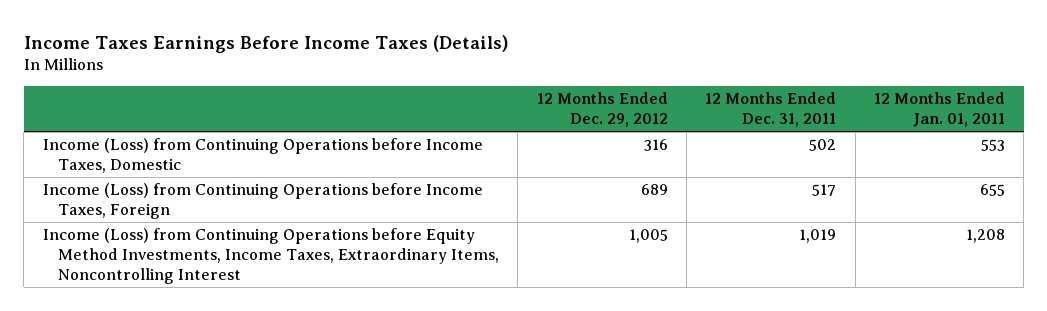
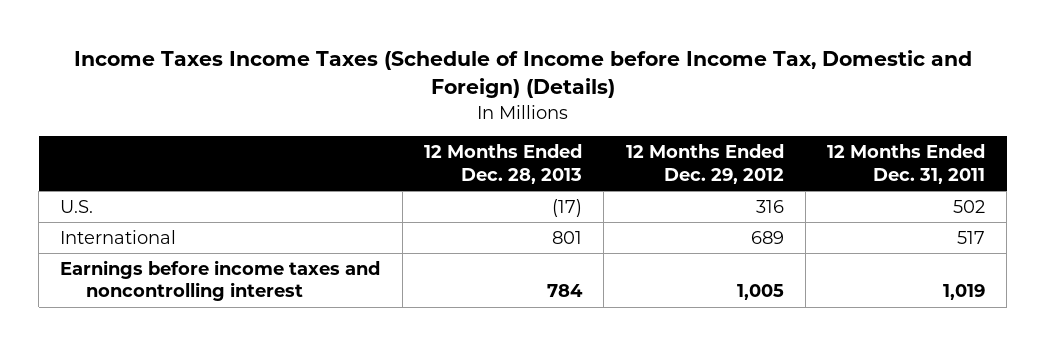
[23,34,509,53] Income Taxes Earnings Before Income Taxes (Details) -> [73,50,972,99] Income Taxes Income Taxes (Schedule of Income before Income Tax, Domestic and Foreign) (Details)
[873,92,1005,127] 12 Months Ended Jan. 01, 2011 -> none
none -> [423,144,582,184] 12 Months Ended Dec. 28, 2013
[42,138,483,174] Income (Loss) from Continuing Operations before Income Taxes, Domestic -> [60,199,94,213] U.S.
[42,183,483,220] Income (Loss) from Continuing Operations before Income Taxes, Foreign -> [60,229,177,244] International
[42,228,499,284] Income (Loss) from Continuing Operations before Equity Method Investments, Income Taxes, Extraordinary Items, Noncontrolling Interest -> [60,259,381,302] Earnings before income taxes and noncontrolling interest

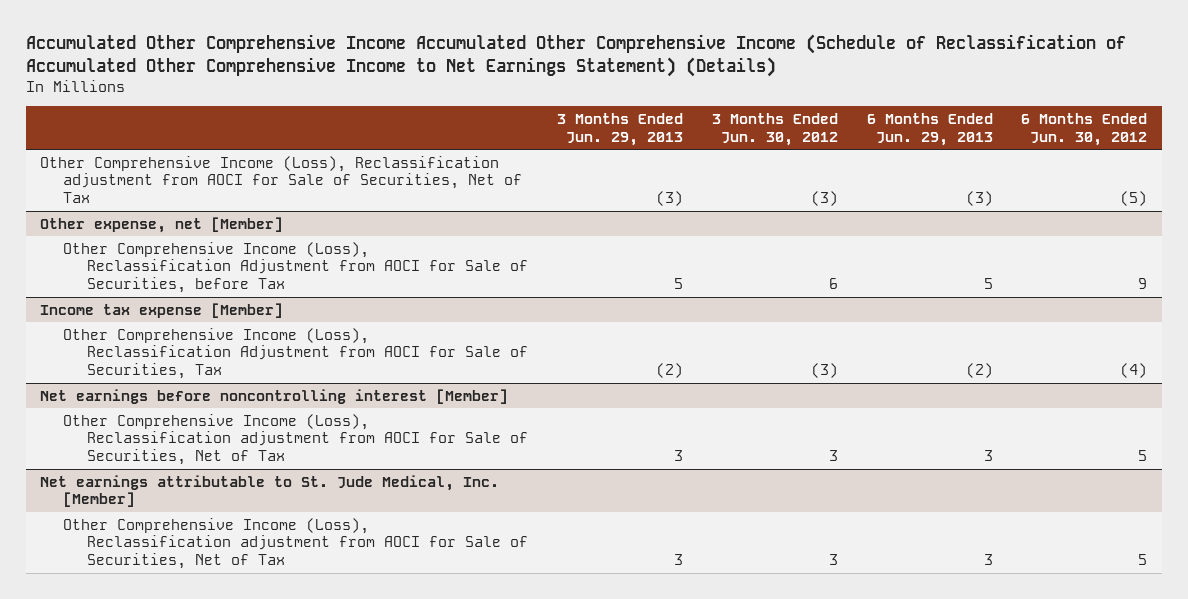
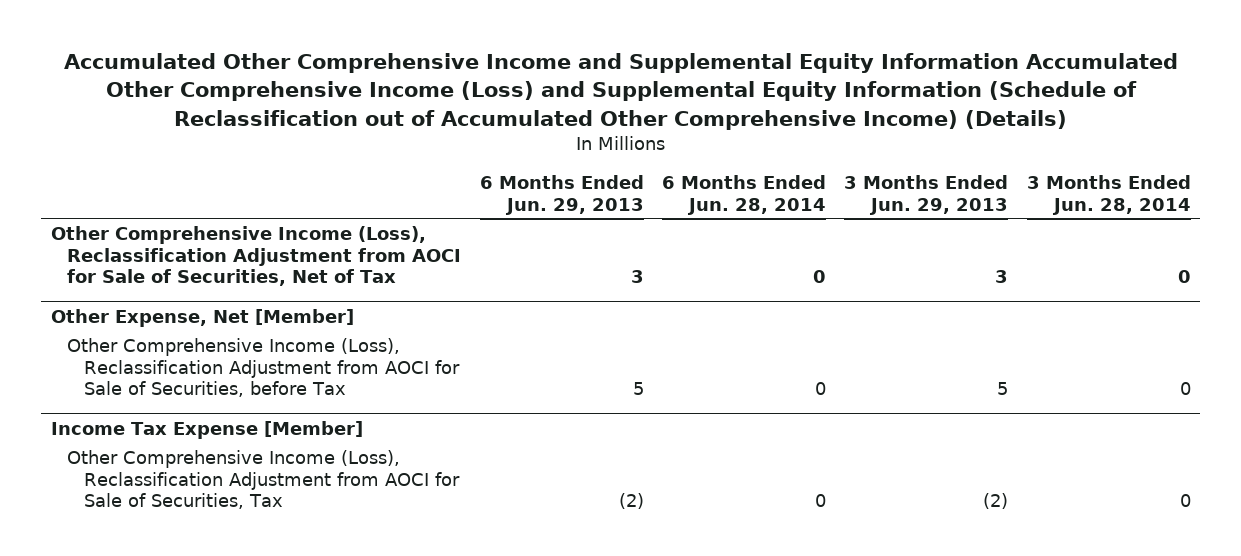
[25,33,1126,77] Accumulated Other Comprehensive Income Accumulated Other Comprehensive Income (Schedule of Reclassification of Accumulated Other Comprehensive Income to Net Earnings Statement) (Details) -> [63,53,1178,130] Accumulated Other Comprehensive Income and Supplemental Equity Information Accumulated Other Comprehensive Income (Loss) and Supplemental Equity Information (Schedule of Reclassification out of Accumulated Other Comprehensive Income) (Details)
[711,113,838,146] 3 Months Ended Jun. 30, 2012 -> none
[1021,113,1148,146] 6 Months Ended Jun. 30, 2012 -> none
none -> [661,175,826,215] 6 Months Ended Jun. 28, 2014
none -> [1026,175,1191,215] 3 Months Ended Jun. 28, 2014
[40,155,523,204] Other Comprehensive Income (Loss), Reclassification adjustment from AOCI for Sale of Securities, Net of Tax -> [50,225,462,287] Other Comprehensive Income (Loss), Reclassification Adjustment from AOCI for Sale of Securities, Net of Tax
[655,191,683,207] (3) -> [995,270,1009,284] 3
[965,191,993,207] (3) -> [630,270,644,284] 3
[40,216,284,233] Other expense, net [Member] -> [50,308,354,327] Other Expense, Net [Member]
[40,302,284,318] Income tax expense [Member] -> [50,420,363,439] Income Tax Expense [Member]
[40,388,509,404] Net earnings before noncontrolling interest [Member] -> none
[63,413,528,466] Other Comprehensive Income (Loss), Reclassification adjustment from AOCI for Sale of Securities, Net of Tax -> none
[40,474,500,508] Net earnings attributable to St. Jude Medical, Inc. [Member] -> none
[63,517,528,570] Other Comprehensive Income (Loss), Reclassification adjustment from AOCI for Sale of Securities, Net of Tax -> none

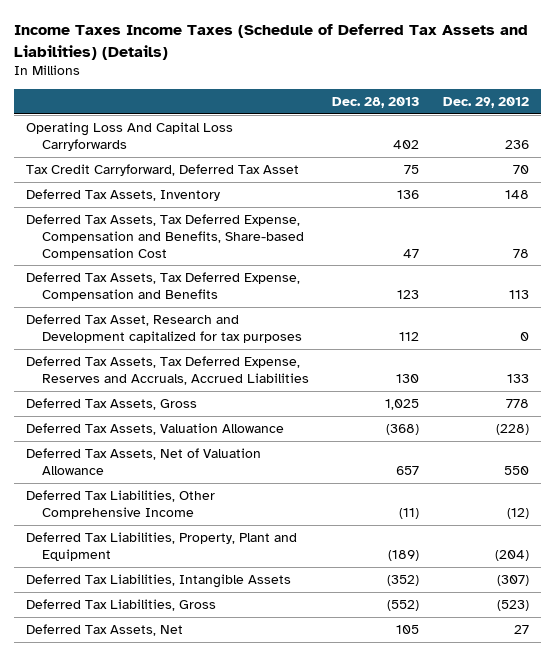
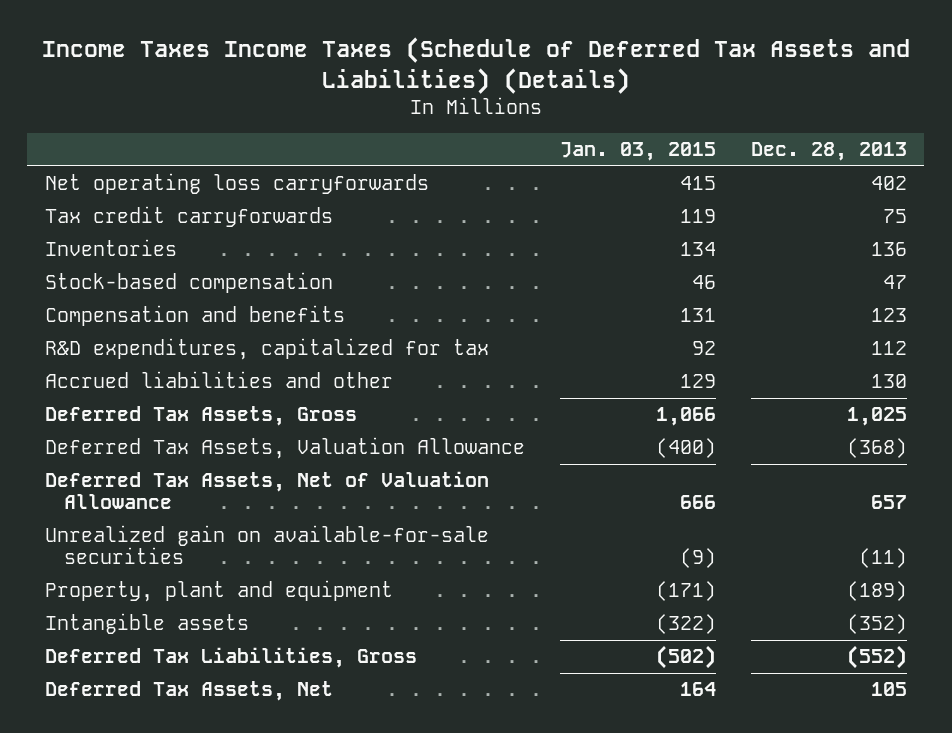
[442,96,529,108] Dec. 29, 2012 -> none
none -> [559,142,716,162] Jan. 03, 2015
[25,122,233,151] Operating Loss And Capital Loss Carryforwards -> [44,173,429,195] Net operating loss carryforwards
[25,164,299,177] Tax Credit Carryforward, Deferred Tax Asset -> [44,206,333,228] Tax credit carryforwards
[25,189,220,202] Deferred Tax Assets, Inventory -> [44,239,177,257] Inventories
[25,214,304,260] Deferred Tax Assets, Tax Deferred Expense, Compensation and Benefits, Share-based Compensation Cost -> [44,272,333,294] Stock-based compensation
[25,272,300,301] Deferred Tax Assets, Tax Deferred Expense, Compensation and Benefits -> [44,305,345,327] Compensation and benefits
[25,314,302,343] Deferred Tax Asset, Research and Development capitalized for tax purposes -> [44,338,489,361] R&D expenditures, capitalized for tax
[25,356,309,385] Deferred Tax Assets, Tax Deferred Expense, Reserves and Accruals, Accrued Liabilities -> [44,371,393,389] Accrued liabilities and other
[25,490,215,519] Deferred Tax Liabilities, Other Comprehensive Income -> [44,525,489,565] Unrealized gain on available-for-sale securities
[25,532,297,561] Deferred Tax Liabilities, Property, Plant and Equipment -> [44,580,393,603] Property, plant and equipment
[25,574,291,589] Deferred Tax Liabilities, Intangible Assets -> [44,613,249,635] Intangible assets

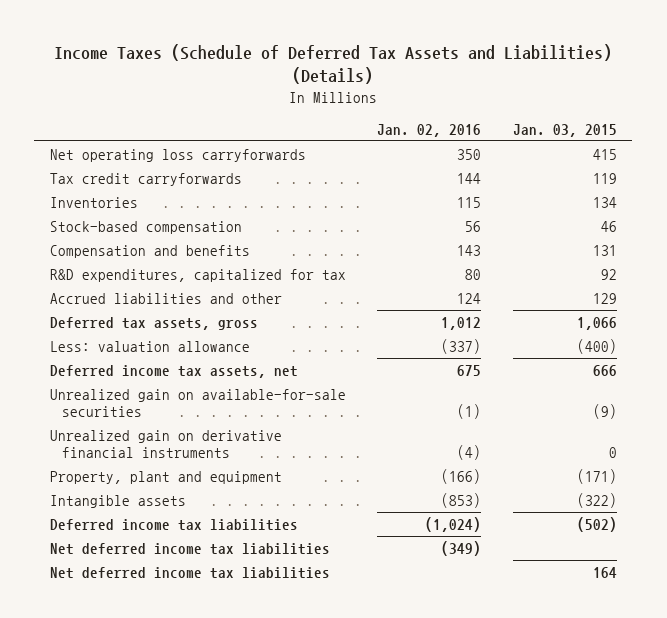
[41,37,910,94] Income Taxes Income Taxes (Schedule of Deferred Tax Assets and Liabilities) (Details) -> [54,43,613,85] Income Taxes (Schedule of Deferred Tax Assets and Liabilities) (Details)
[750,142,907,162] Dec. 28, 2013 -> none
none -> [377,123,482,137] Jan. 02, 2016
[44,406,357,427] Deferred Tax Assets, Gross -> [49,316,258,330] Deferred tax assets, gross
[44,437,525,460] Deferred Tax Assets, Valuation Allowance -> [49,340,250,352] Less: valuation allowance
[44,471,489,510] Deferred Tax Assets, Net of Valuation Allowance -> [49,364,298,378] Deferred income tax assets, net
none -> [49,429,282,459] Unrealized gain on derivative financial instruments
[44,647,417,669] Deferred Tax Liabilities, Gross -> [49,518,298,531] Deferred income tax liabilities
none -> [49,542,330,555] Net deferred income tax liabilities
[44,681,333,702] Deferred Tax Assets, Net -> [49,566,330,579] Net deferred income tax liabilities

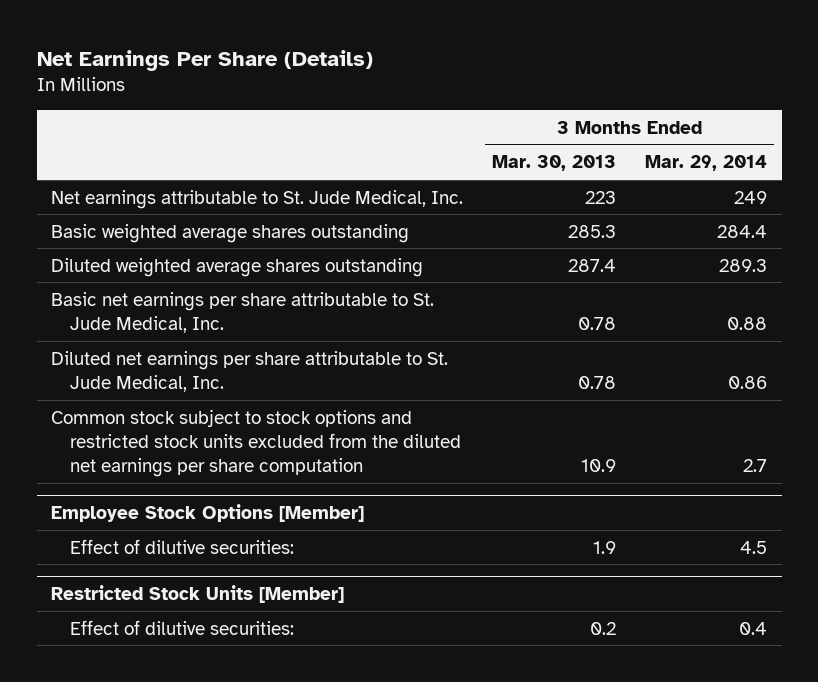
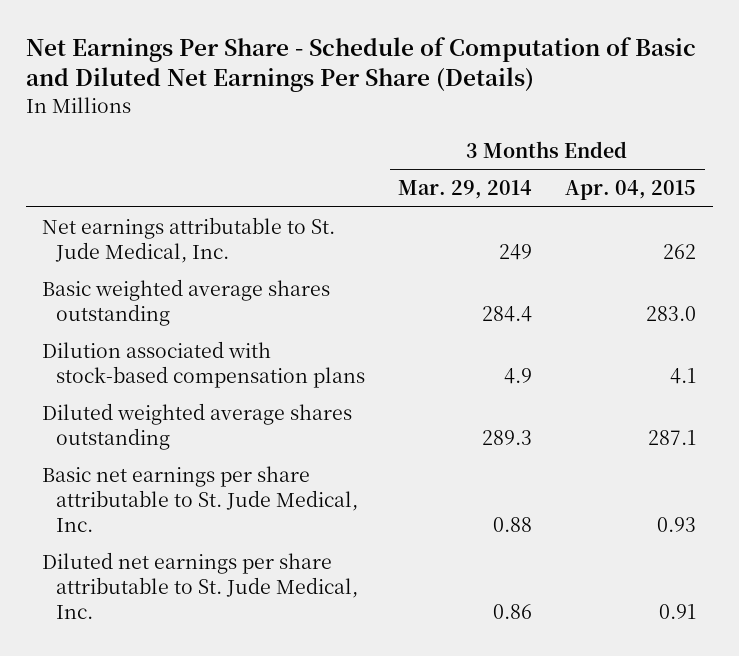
[36,49,373,71] Net Earnings Per Share (Details) -> [25,37,696,93] Net Earnings Per Share - Schedule of Computation of Basic and Diluted Net Earnings Per Share (Details)
[492,155,617,172] Mar. 30, 2013 -> none
none -> [565,180,697,201] Apr. 04, 2015
none -> [42,340,366,388] Dilution associated with stock-based compensation plans
[51,408,462,477] Common stock subject to stock options and restricted stock units excluded from the diluted net earnings per share computation -> none
[51,503,365,522] Employee Stock Options [Member] -> none
[70,538,295,554] Effect of dilutive securities: -> none
[51,584,345,603] Restricted Stock Units [Member] -> none
[70,619,295,635] Effect of dilutive securities: -> none

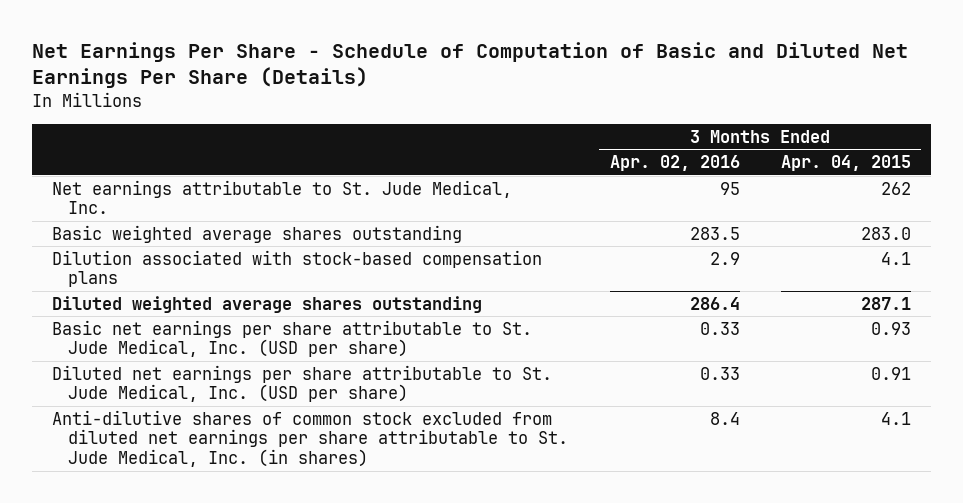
[398,180,533,200] Mar. 29, 2014 -> none
none -> [609,155,740,172] Apr. 02, 2016
[42,465,359,532] Basic net earnings per share attributable to St. Jude Medical, Inc. -> [52,319,533,358] Basic net earnings per share attributable to St. Jude Medical, Inc. (USD per share)
[42,551,359,619] Diluted net earnings per share attributable to St. Jude Medical, Inc. -> [52,364,553,403] Diluted net earnings per share attributable to St. Jude Medical, Inc. (USD per share)
none -> [52,409,569,468] Anti-dilutive shares of common stock excluded from diluted net earnings per share attributable to St. Jude Medical, Inc. (in shares)

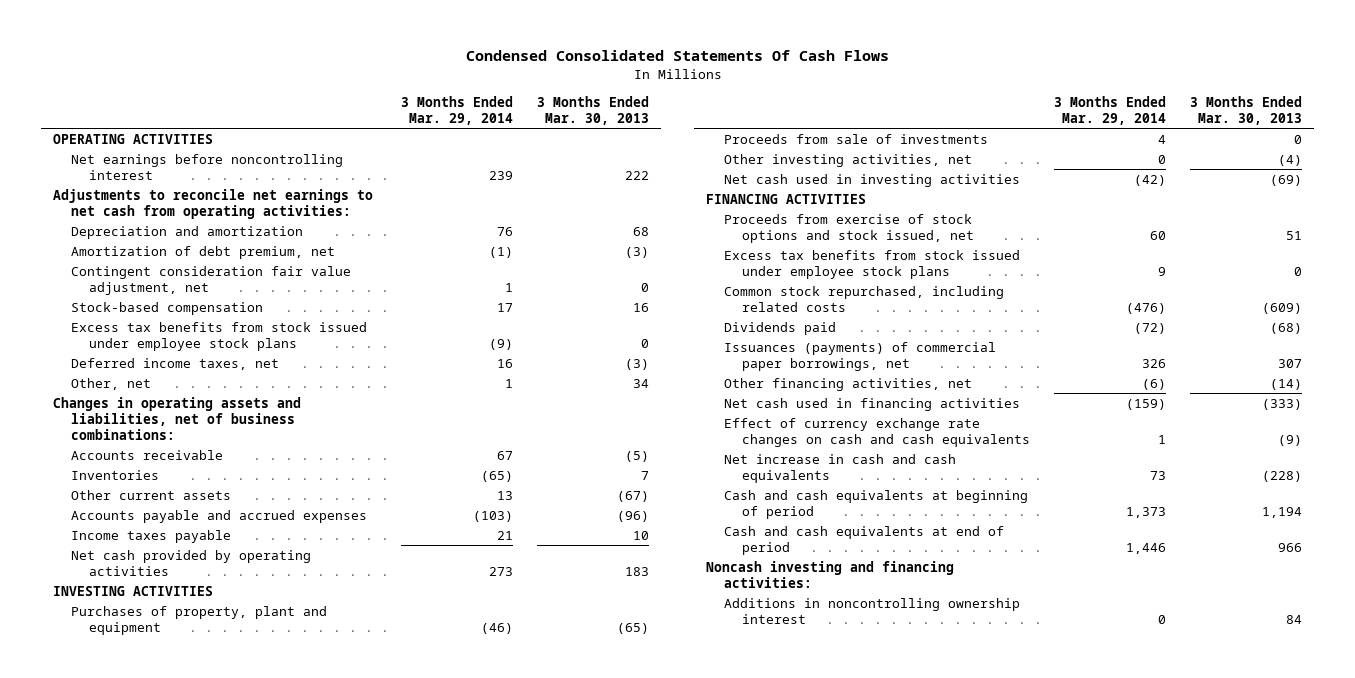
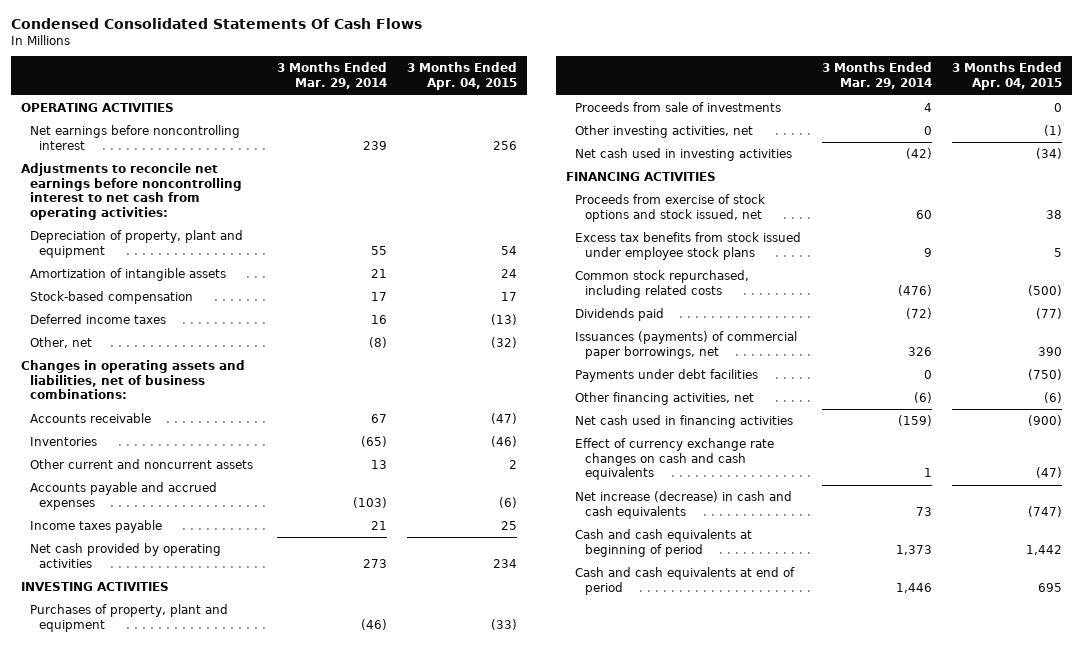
[537,95,650,125] 3 Months Ended Mar. 30, 2013 -> none
none -> [406,62,517,91] 3 Months Ended Apr. 04, 2015
[71,225,304,239] Depreciation and amortization -> none
[71,245,336,259] Amortization of debt premium, net -> none
[71,265,352,295] Contingent consideration fair value adjustment, net -> none
[53,188,374,219] Adjustments to reconcile net earnings to net cash from operating activities: -> [21,163,243,220] Adjustments to reconcile net earnings before noncontrolling interest to net cash from operating activities:
none -> [30,230,244,258] Depreciation of property, plant and equipment
none -> [30,268,227,282] Amortization of intangible assets
[71,321,368,351] Excess tax benefits from stock issued under employee stock plans -> none
[71,357,280,370] Deferred income taxes, net -> [30,314,167,325] Deferred income taxes
[505,378,514,388] 1 -> [368,337,387,349] (8)
[71,489,232,500] Other current assets -> [30,459,254,470] Other current and noncurrent assets
none -> [575,369,759,383] Payments under debt facilities
[723,453,956,483] Net increase in cash and cash equivalents -> [575,491,793,519] Net increase (decrease) in cash and cash equivalents
[706,560,955,588] Noncash investing and financing activities: -> none
[723,597,1020,624] Additions in noncontrolling ownership interest -> none

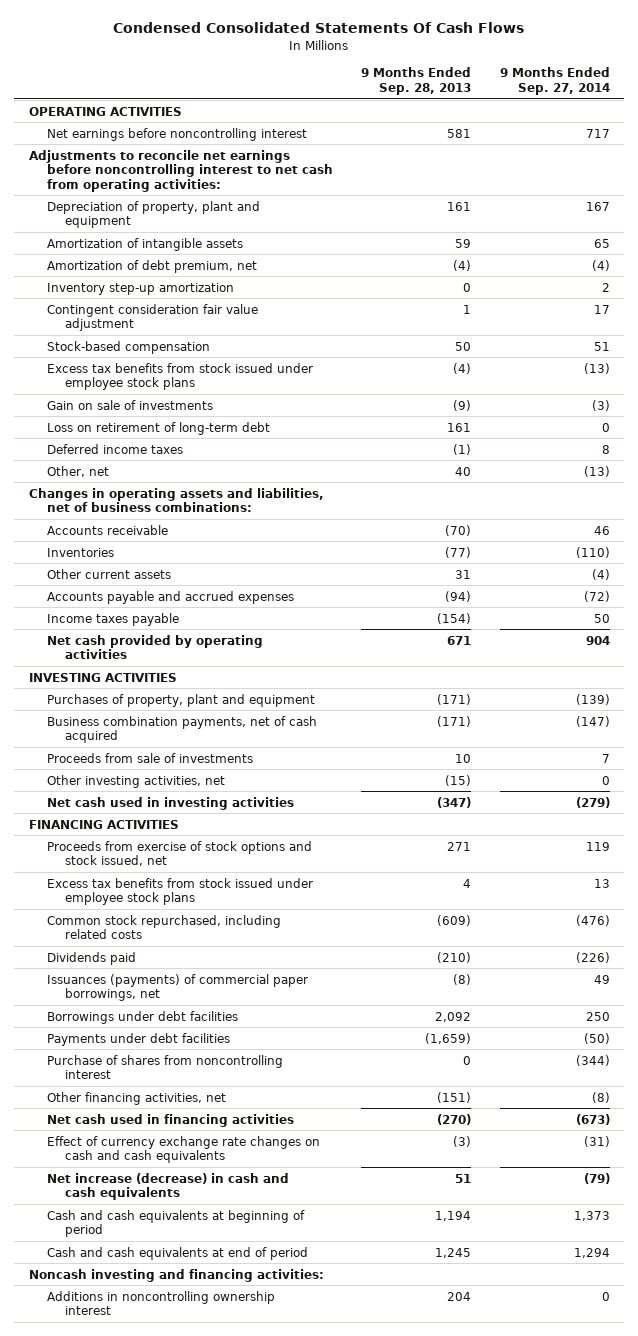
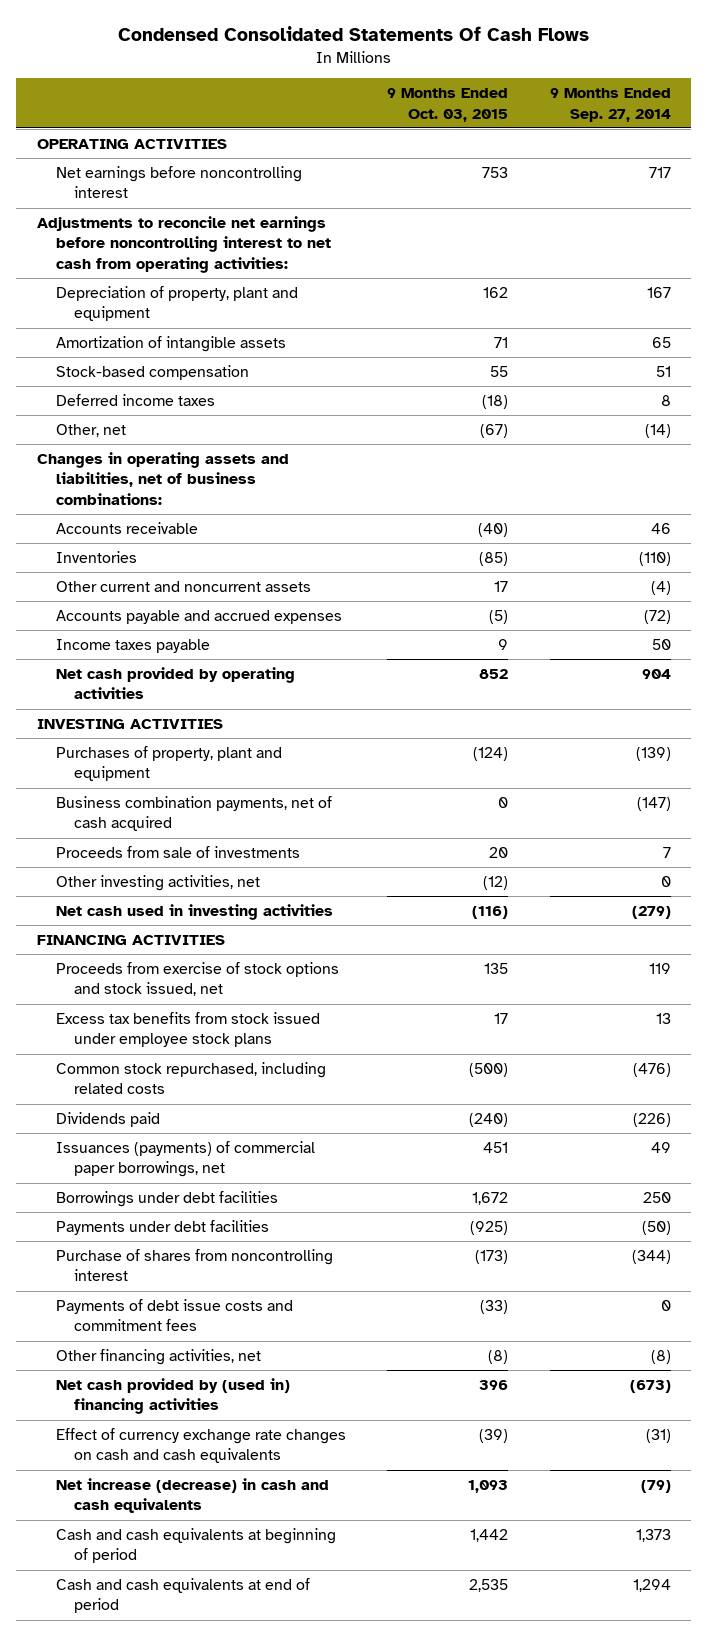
[361,67,472,95] 9 Months Ended Sep. 28, 2013 -> none
none -> [387,88,509,122] 9 Months Ended Oct. 03, 2015
[46,259,257,273] Amortization of debt premium, net -> none
[46,282,234,295] Inventory step-up amortization -> none
[46,303,258,332] Contingent consideration fair value adjustment -> none
[46,362,313,391] Excess tax benefits from stock issued under employee stock plans -> none
[46,399,213,410] Gain on sale of investments -> none
[46,421,270,435] Loss on retirement of long-term debt -> none
[583,465,610,477] (13) -> [644,423,671,438] (14)
[46,568,171,579] Other current assets -> [55,580,311,592] Other current and noncurrent assets
none -> [55,1298,293,1332] Payments of debt issue costs and commitment fees
[46,1113,294,1127] Net cash used in financing activities -> [55,1377,290,1415] Net cash provided by (used in) financing activities
[28,1268,324,1282] Noncash investing and financing activities: -> none
[46,1290,275,1316] Additions in noncontrolling ownership interest -> none

